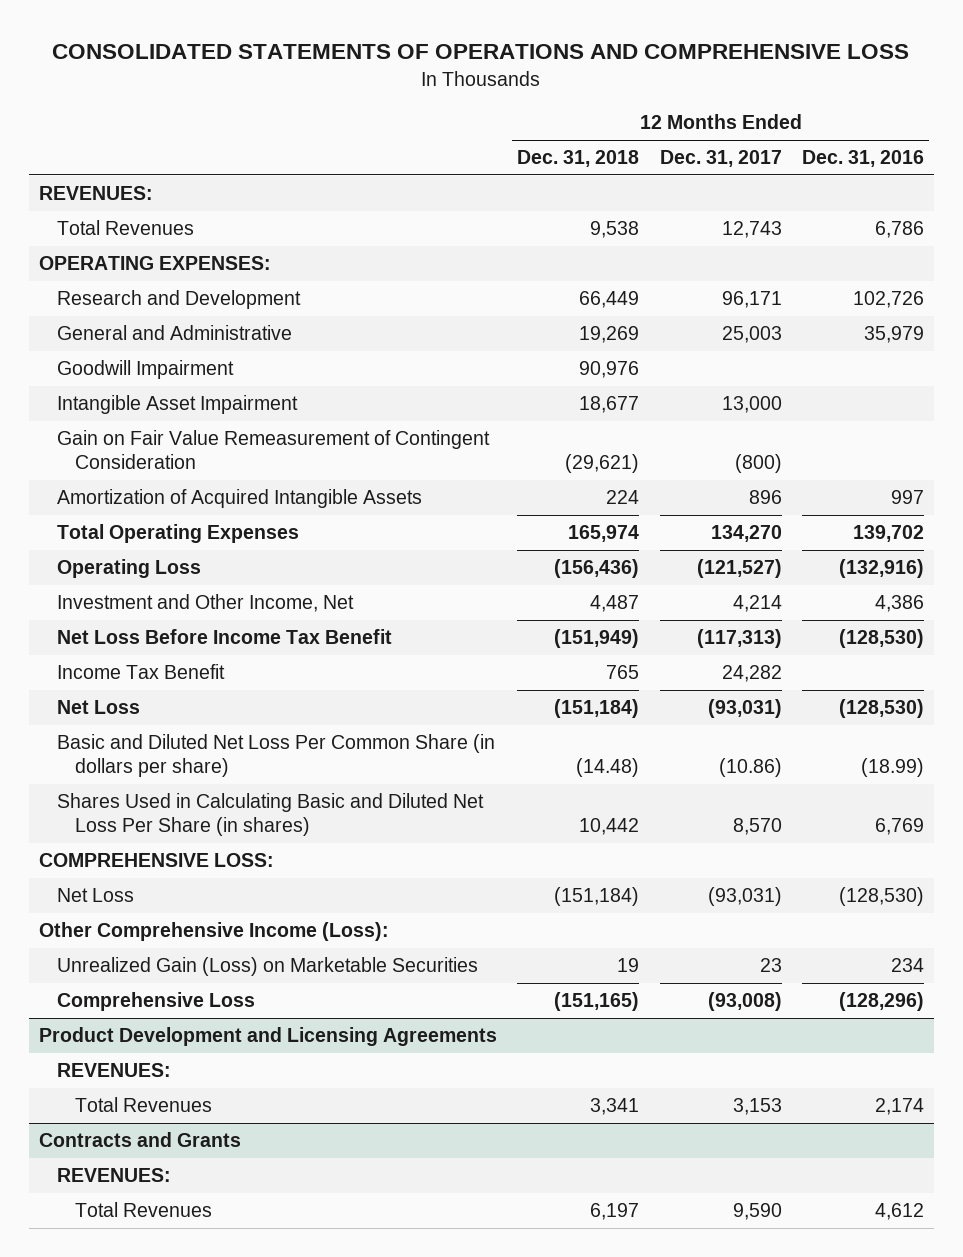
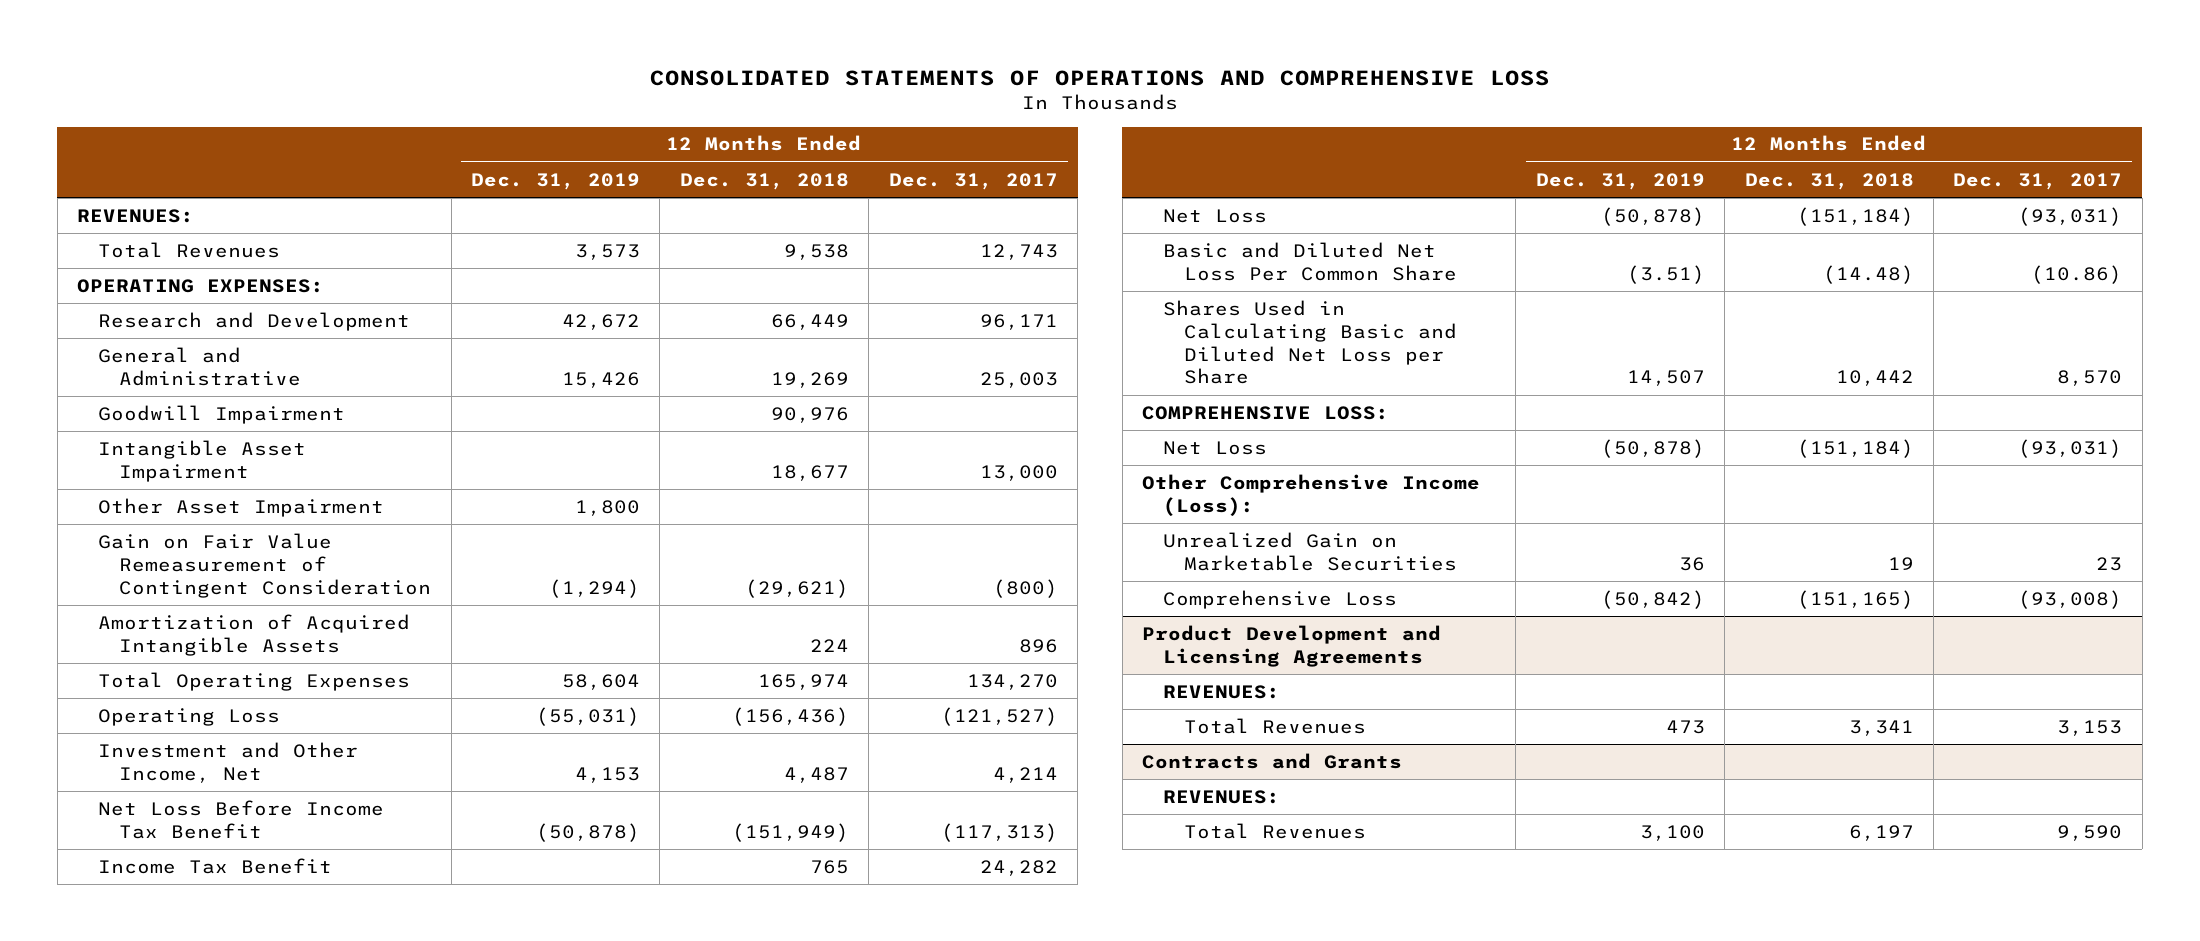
[801,150,924,168] Dec. 31, 2016 -> none
none -> [471,172,641,190] Dec. 31, 2019
none -> [98,497,385,517] Other Asset Impairment
[57,734,496,778] Basic and Diluted Net Loss Per Common Share (in dollars per share) -> [1162,241,1457,281] Basic and Diluted Net Loss Per Common Share
[57,793,485,837] Shares Used in Calculating Basic and Diluted Net Loss Per Share (in shares) -> [1162,299,1457,385] Shares Used in Calculating Basic and Diluted Net Loss per Share
[57,957,479,977] Unrealized Gain (Loss) on Marketable Securities -> [1162,531,1457,571] Unrealized Gain on Marketable Securities

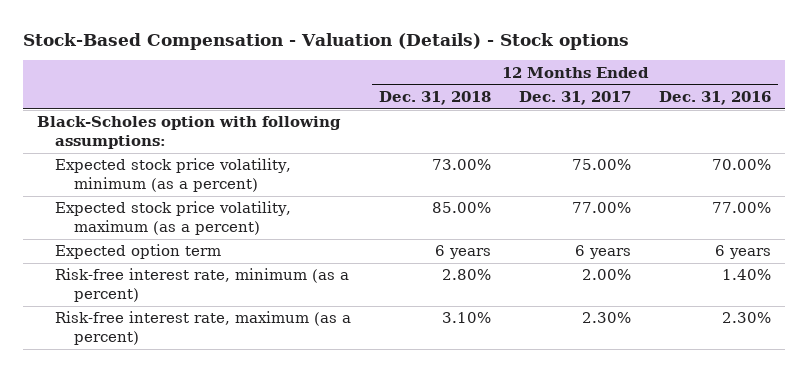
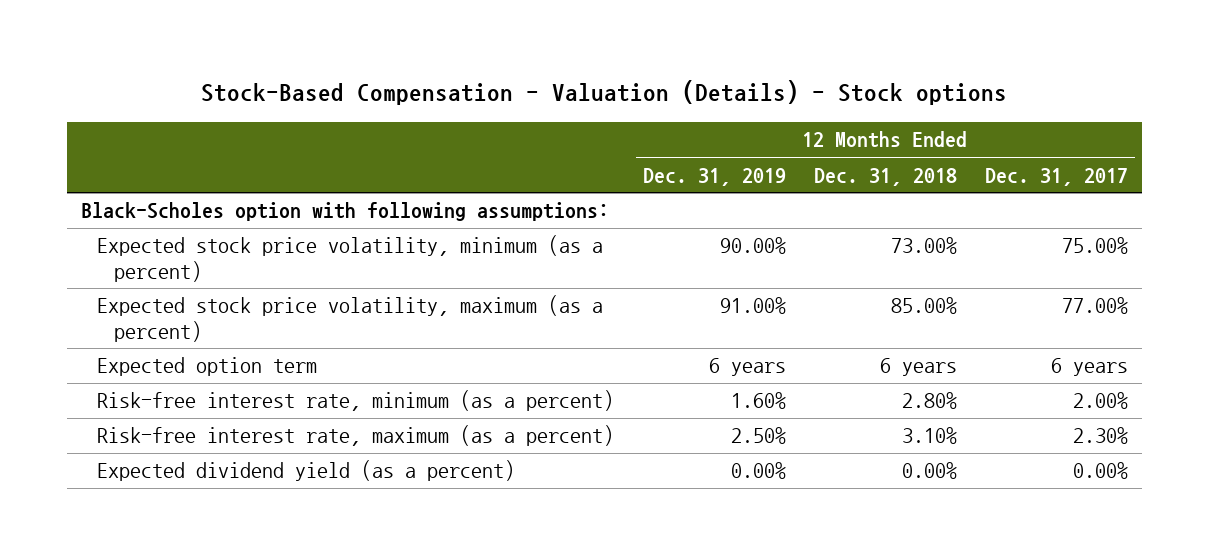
[658,91,771,106] Dec. 31, 2016 -> none
none -> [642,167,786,186] Dec. 31, 2019
none -> [97,460,516,482] Expected dividend yield (as a percent)

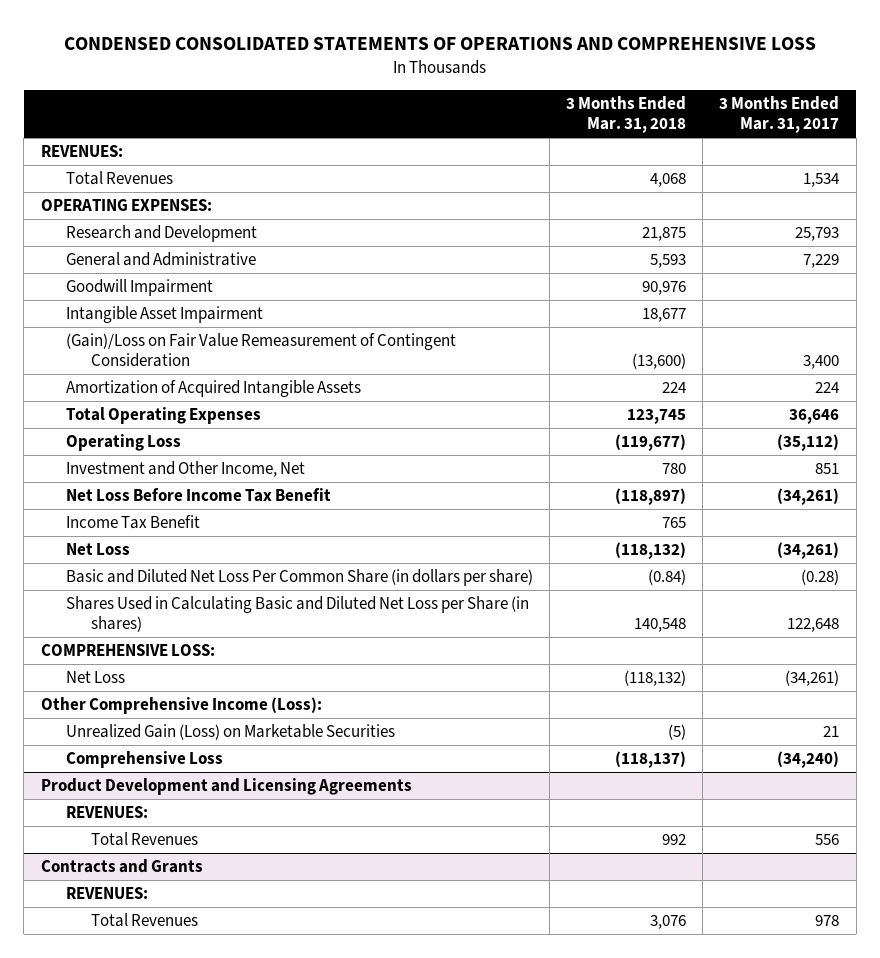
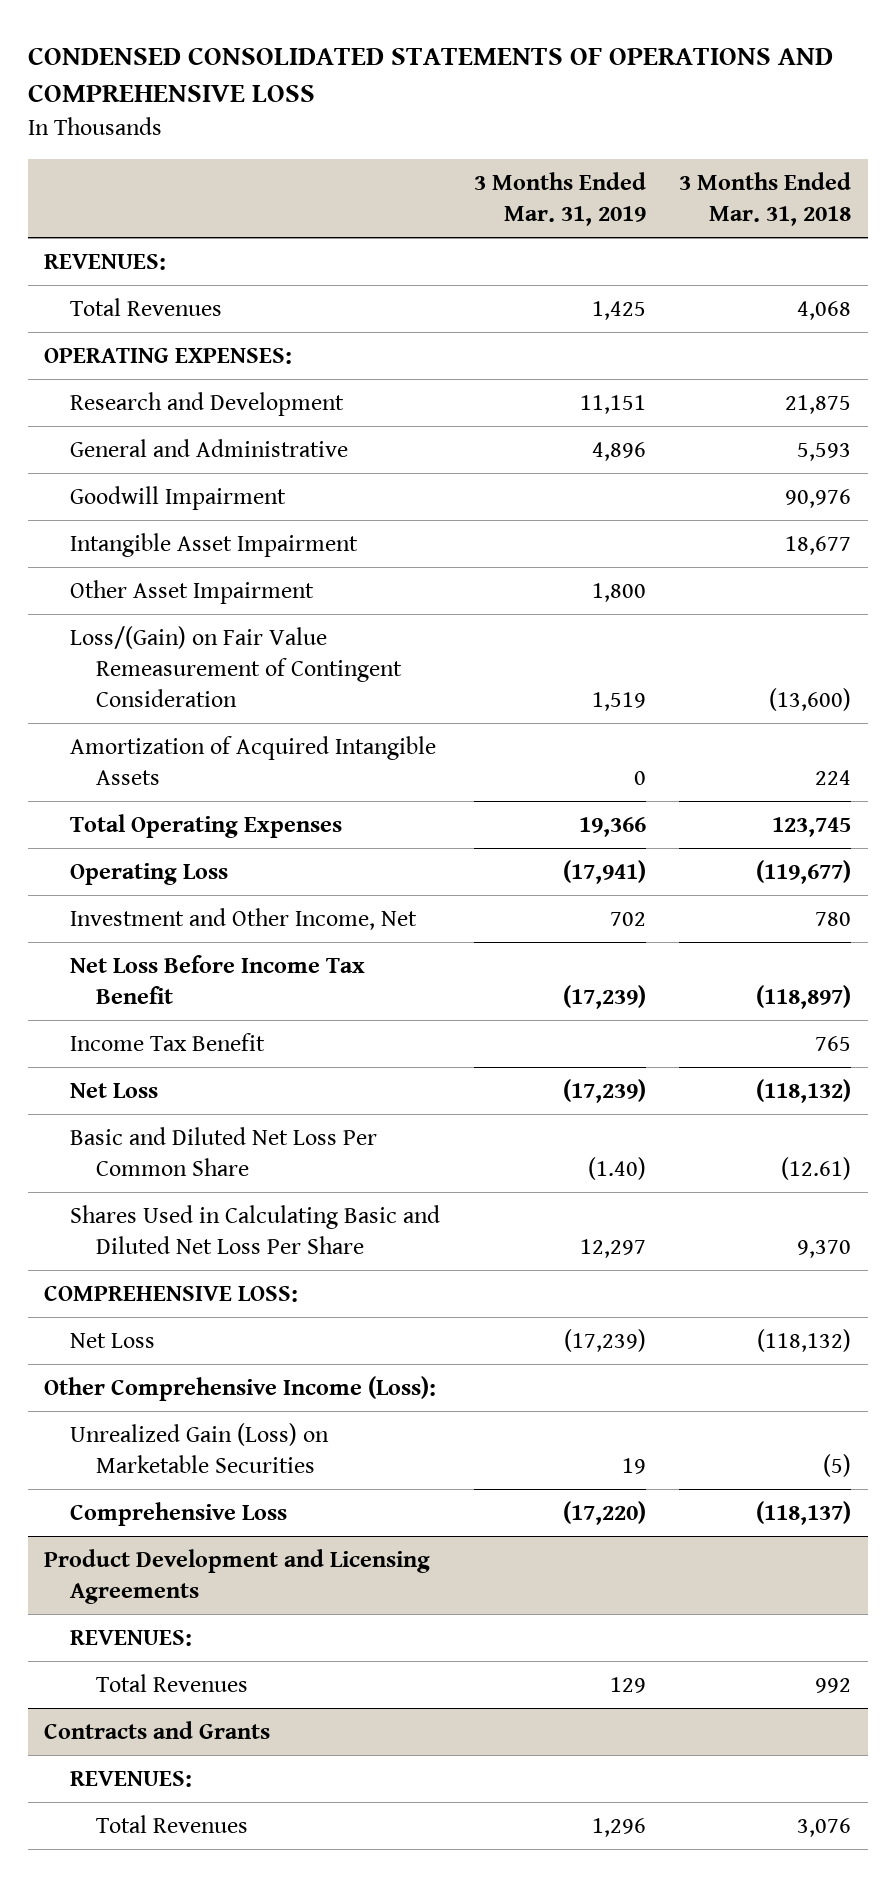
[719,96,840,134] 3 Months Ended Mar. 31, 2017 -> none
none -> [473,171,646,227] 3 Months Ended Mar. 31, 2019
none -> [70,579,315,604] Other Asset Impairment
[65,333,456,368] (Gain)/Loss on Fair Value Remeasurement of Contingent Consideration -> [70,625,403,708] Loss/(Gain) on Fair Value Remeasurement of Contingent Consideration
[65,569,533,587] Basic and Diluted Net Loss Per Common Share (in dollars per share) -> [70,1126,378,1177] Basic and Diluted Net Loss Per Common Share
[648,569,687,586] (0.84) -> [781,1157,852,1181] (12.61)
[65,596,529,633] Shares Used in Calculating Basic and Diluted Net Loss per Share (in shares) -> [70,1204,441,1255] Shares Used in Calculating Basic and Diluted Net Loss Per Share
[634,618,687,633] 140,548 -> [797,1240,852,1259] 9,370

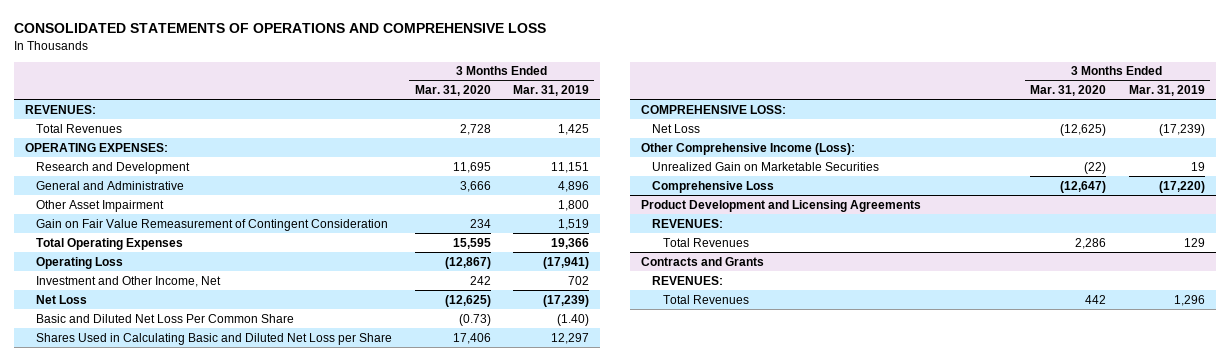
[27,47,833,103] CONDENSED CONSOLIDATED STATEMENTS OF OPERATIONS AND COMPREHENSIVE LOSS -> [14,23,547,34] CONSOLIDATED STATEMENTS OF OPERATIONS AND COMPREHENSIVE LOSS
[679,171,852,227] 3 Months Ended Mar. 31, 2018 -> none
none -> [414,84,491,96] Mar. 31, 2020
[70,485,287,510] Goodwill Impairment -> none
[70,532,359,557] Intangible Asset Impairment -> none
[70,735,437,786] Amortization of Acquired Intangible Assets -> none
[70,625,403,708] Loss/(Gain) on Fair Value Remeasurement of Contingent Consideration -> [36,218,389,231] Gain on Fair Value Remeasurement of Contingent Consideration
[70,954,366,1005] Net Loss Before Income Tax Benefit -> none
[70,1032,266,1051] Income Tax Benefit -> none
[70,1204,441,1255] Shares Used in Calculating Basic and Diluted Net Loss Per Share -> [36,332,393,345] Shares Used in Calculating Basic and Diluted Net Loss per Share
[70,1422,330,1474] Unrealized Gain (Loss) on Marketable Securities -> [652,161,880,171] Unrealized Gain on Marketable Securities

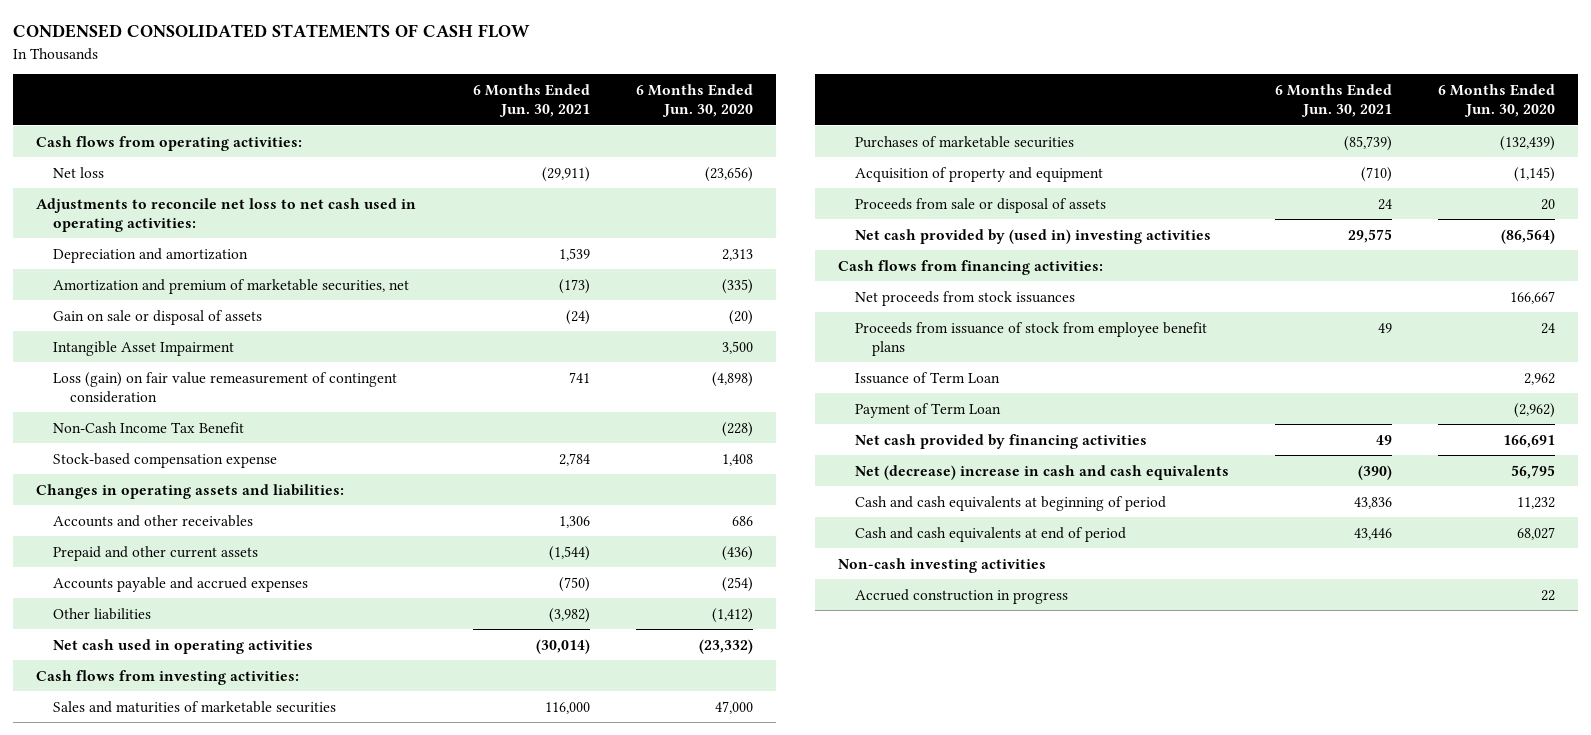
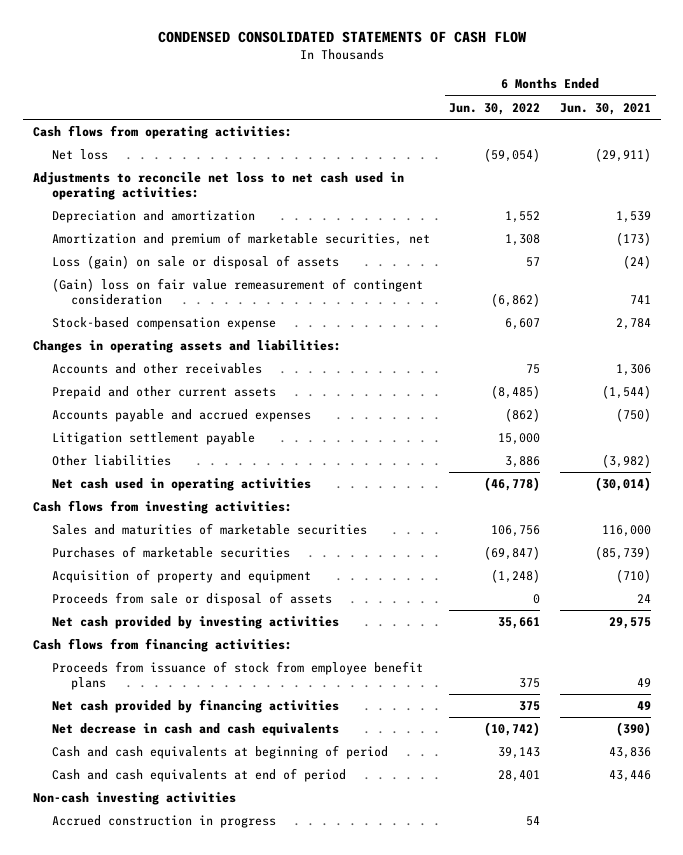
[636,84,754,118] 6 Months Ended Jun. 30, 2020 -> none
none -> [449,102,541,115] Jun. 30, 2022
[53,340,235,356] Intangible Asset Impairment -> none
[53,421,245,433] Non-Cash Income Tax Benefit -> none
[53,309,263,325] Gain on sale or disposal of assets -> [51,255,339,270] Loss (gain) on sale or disposal of assets
[53,371,398,403] Loss (gain) on fair value remeasurement of contingent consideration -> [51,278,423,305] (Gain) loss on fair value remeasurement of contingent consideration
none -> [51,432,255,446] Litigation settlement payable
[855,228,1212,244] Net cash provided by (used in) investing activities -> [51,616,339,630] Net cash provided by investing activities
[855,290,1076,306] Net proceeds from stock issuances -> none
[855,371,1001,384] Issuance of Term Loan -> none
[855,402,1002,418] Payment of Term Loan -> none
[855,464,1230,480] Net (decrease) increase in cash and cash equivalents -> [51,723,339,737] Net decrease in cash and cash equivalents

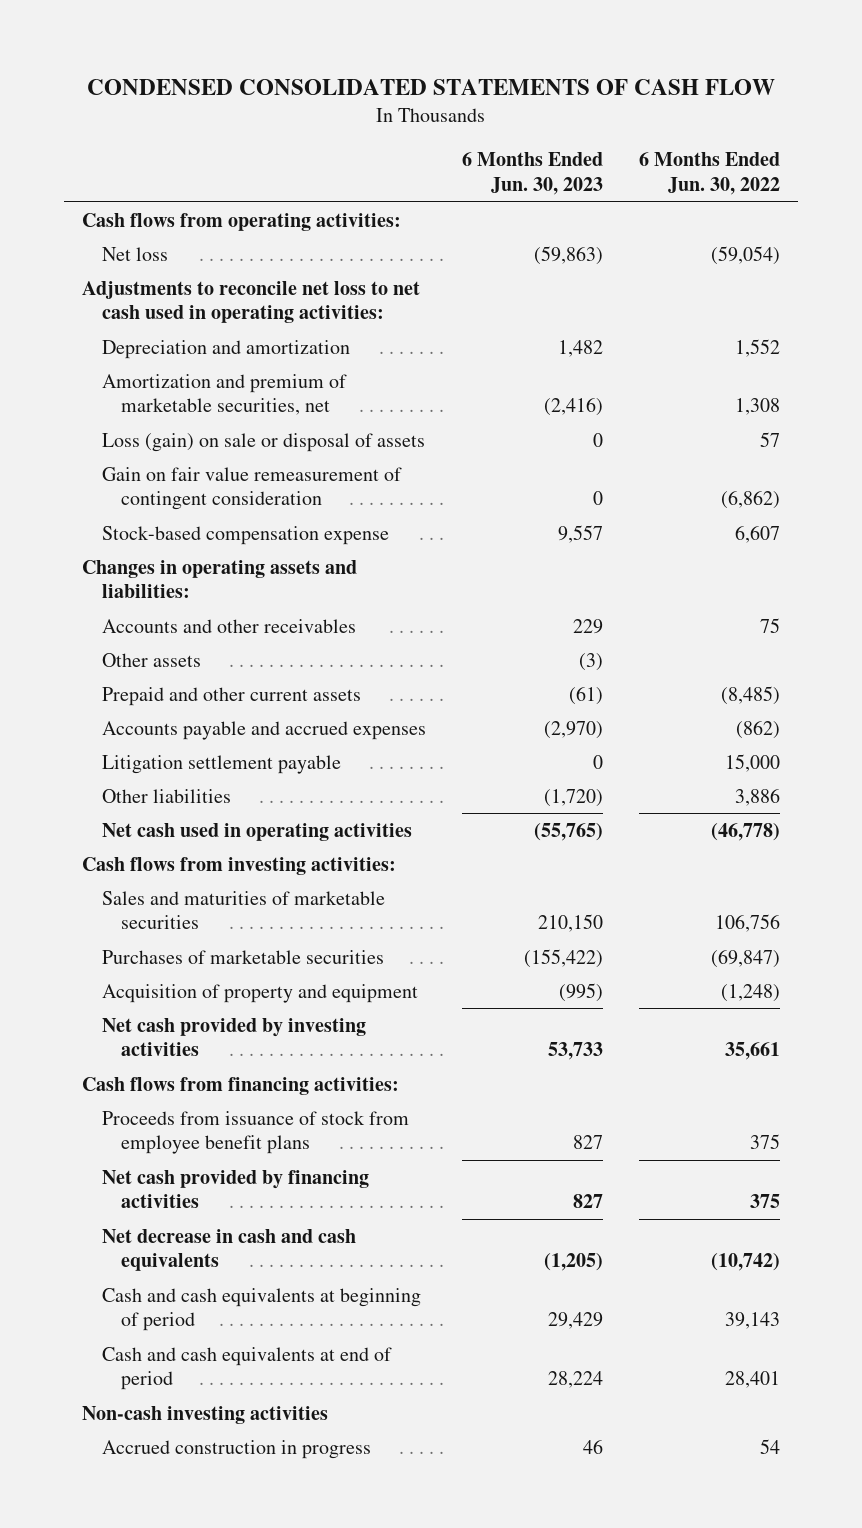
[559,102,651,115] Jun. 30, 2021 -> none
none -> [461,152,603,196] 6 Months Ended Jun. 30, 2023
[51,278,423,305] (Gain) loss on fair value remeasurement of contingent consideration -> [101,466,402,511] Gain on fair value remeasurement of contingent consideration
none -> [101,652,201,667] Other assets
[51,592,332,607] Proceeds from sale or disposal of assets -> none

